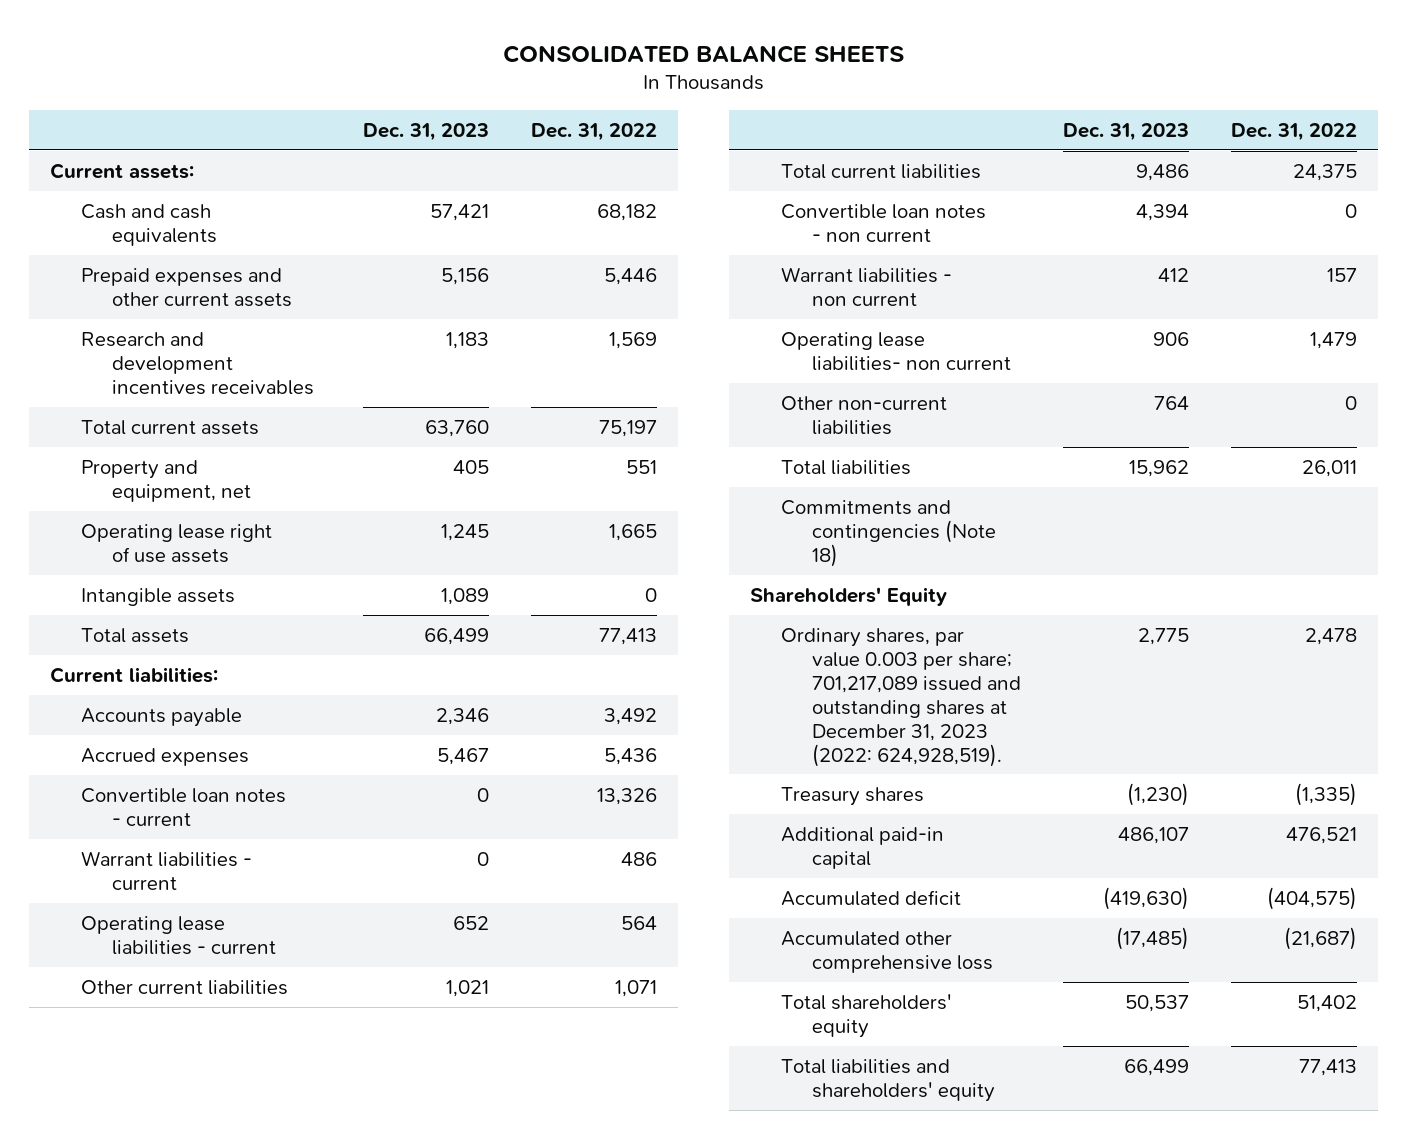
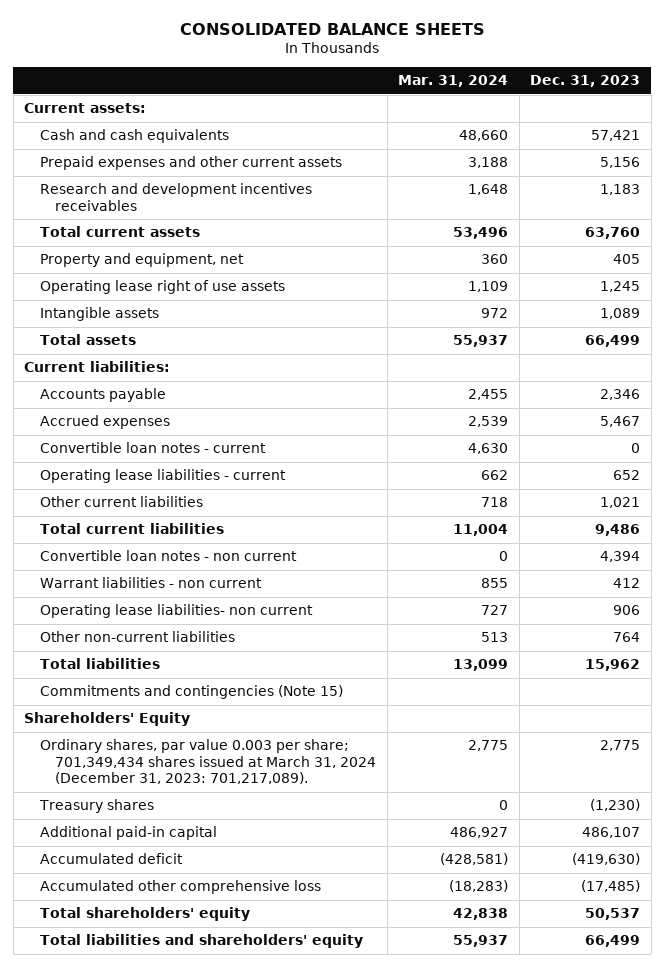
[530,122,657,141] Dec. 31, 2022 -> none
none -> [398,75,509,88] Mar. 31, 2024
[81,850,253,890] Warrant liabilities - current -> none
[781,499,996,567] Commitments and contingencies (Note 18) -> [39,685,343,700] Commitments and contingencies (Note 15)
[781,627,1021,767] Ordinary shares, par value 0.003 per share; 701,217,089 issued and outstanding shares at December 31, 2023 (2022: 624,928,519). -> [39,739,376,785] Ordinary shares, par value 0.003 per share; 701,349,434 shares issued at March 31, 2024 (December 31, 2023: 701,217,089).

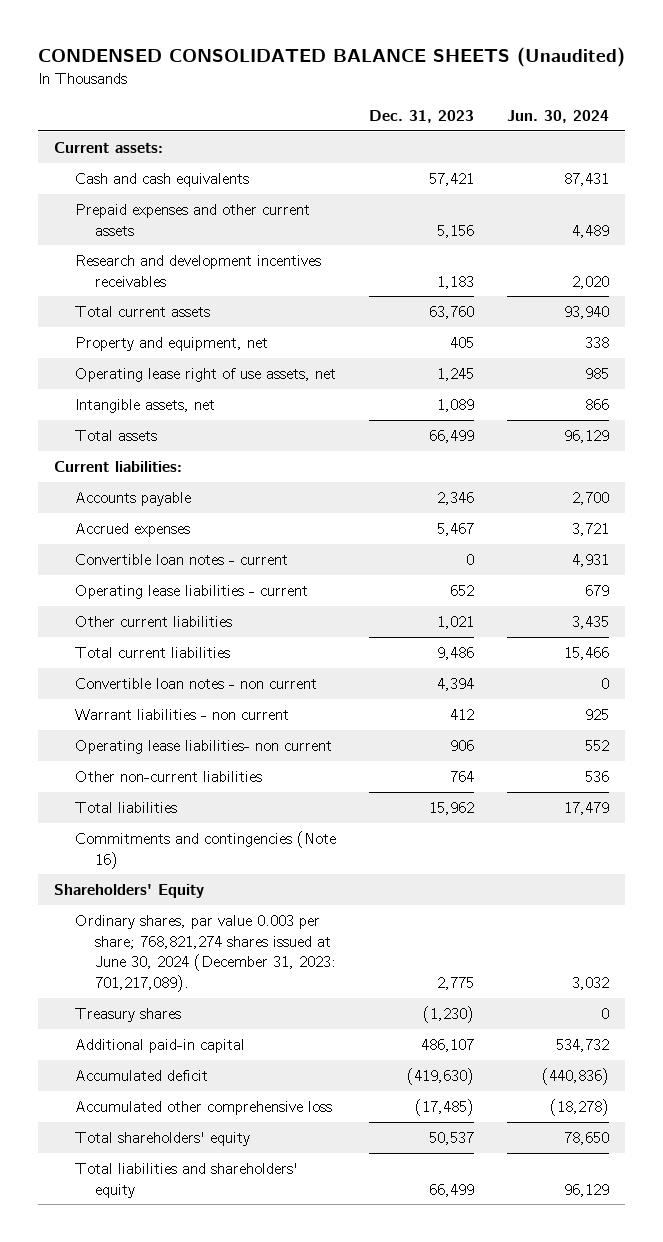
[180,22,486,35] CONSOLIDATED BALANCE SHEETS -> [37,47,625,68] CONDENSED CONSOLIDATED BALANCE SHEETS (Unaudited)
[398,75,509,88] Mar. 31, 2024 -> none
none -> [506,109,609,123] Jun. 30, 2024
[39,280,285,295] Operating lease right of use assets -> [74,367,336,382] Operating lease right of use assets, net
[39,307,159,322] Intangible assets -> [74,398,215,413] Intangible assets, net
[39,685,343,700] Commitments and contingencies (Note 15) -> [74,830,336,869] Commitments and contingencies (Note 16)
[39,739,376,785] Ordinary shares, par value 0.003 per share; 701,349,434 shares issued at March 31, 2024 (December 31, 2023: 701,217,089). -> [74,914,336,992] Ordinary shares, par value 0.003 per share; 768,821,274 shares issued at June 30, 2024 (December 31, 2023: 701,217,089).

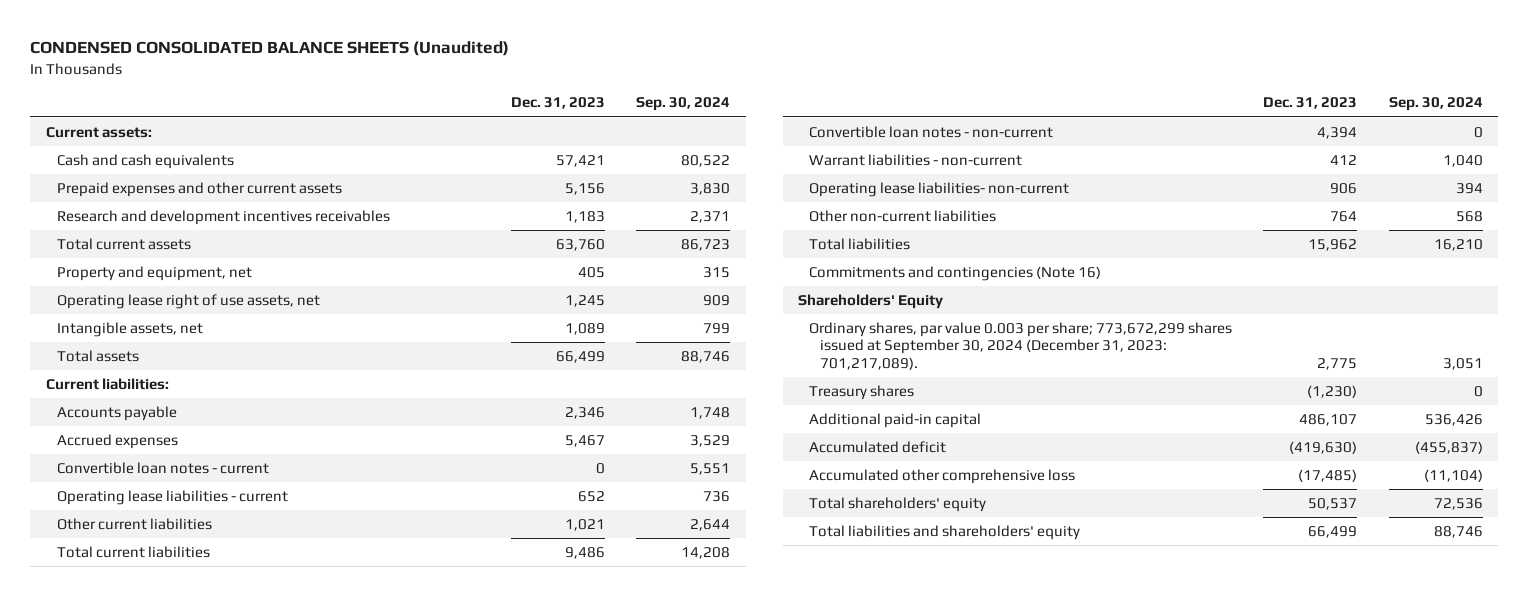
[506,109,609,123] Jun. 30, 2024 -> none
none -> [636,97,731,112] Sep. 30, 2024
[74,677,317,689] Convertible loan notes - non current -> [809,125,1054,138] Convertible loan notes - non-current
[74,708,289,720] Warrant liabilities - non current -> [809,153,1023,166] Warrant liabilities - non-current
[74,739,332,754] Operating lease liabilities- non current -> [809,181,1070,197] Operating lease liabilities- non-current
[74,914,336,992] Ordinary shares, par value 0.003 per share; 768,821,274 shares issued at June 30, 2024 (December 31, 2023: 701,217,089). -> [809,321,1233,370] Ordinary shares, par value 0.003 per share; 773,672,299 shares issued at September 30, 2024 (December 31, 2023: 701,217,089).

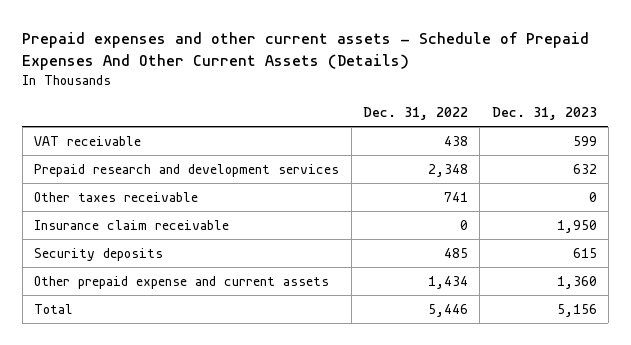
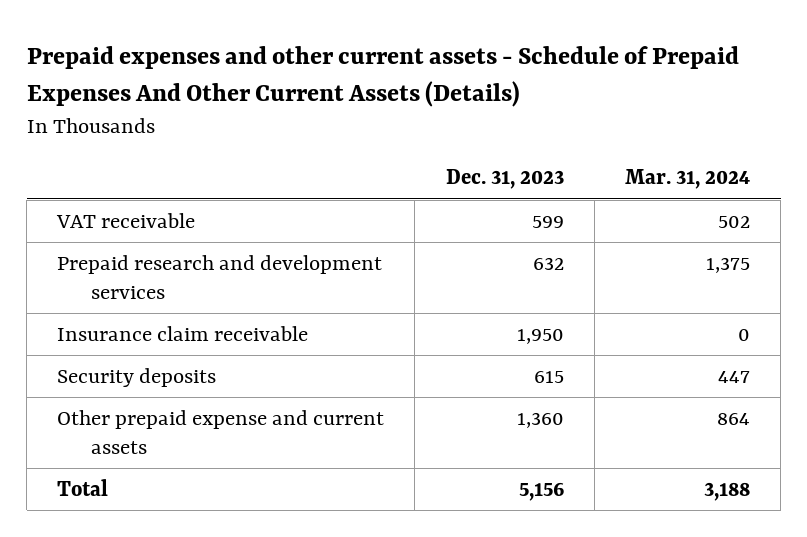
[362,107,468,121] Dec. 31, 2022 -> none
none -> [625,169,751,190] Mar. 31, 2024
[34,191,199,202] Other taxes receivable -> none

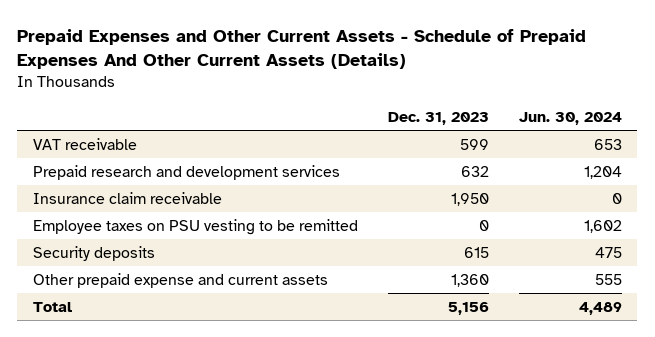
[26,45,739,107] Prepaid expenses and other current assets - Schedule of Prepaid Expenses And Other Current Assets (Details) -> [17,28,587,70] Prepaid Expenses and Other Current Assets - Schedule of Prepaid Expenses And Other Current Assets (Details)
[625,169,751,190] Mar. 31, 2024 -> none
none -> [519,111,623,125] Jun. 30, 2024
none -> [32,218,358,235] Employee taxes on PSU vesting to be remitted

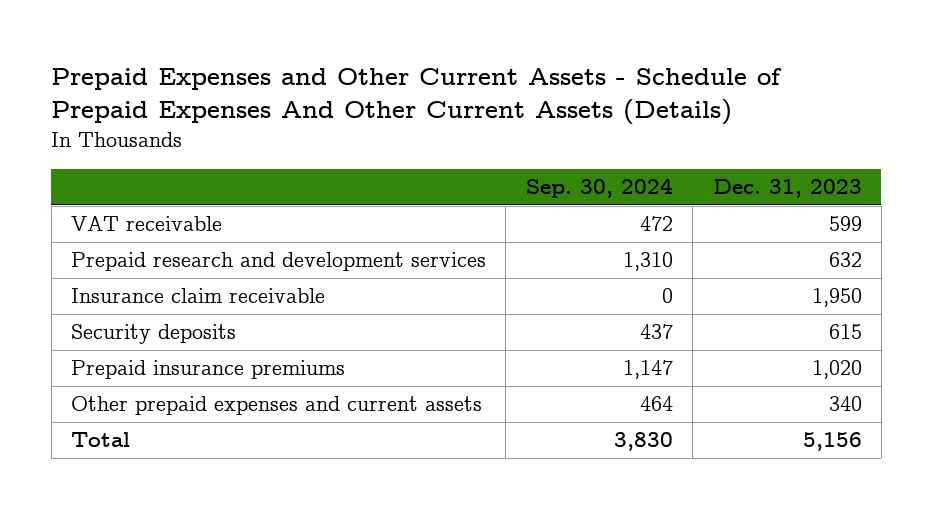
[519,111,623,125] Jun. 30, 2024 -> none
none -> [525,178,673,199] Sep. 30, 2024
[32,218,358,235] Employee taxes on PSU vesting to be remitted -> none
none -> [70,360,345,380] Prepaid insurance premiums
[32,272,328,288] Other prepaid expense and current assets -> [70,396,482,416] Other prepaid expenses and current assets
[450,273,489,287] 1,360 -> [828,396,862,412] 340

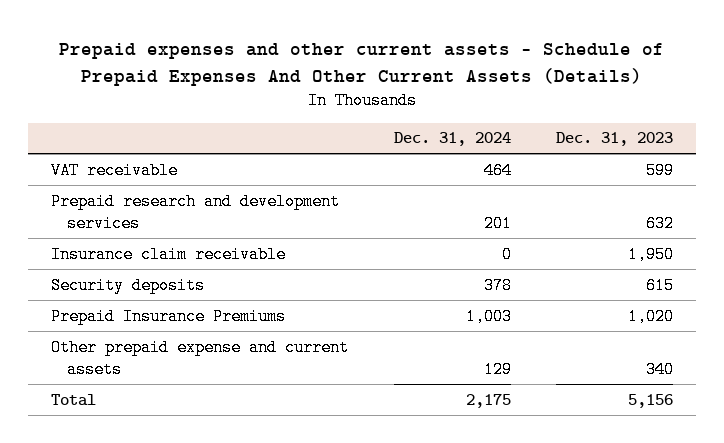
[51,67,783,126] Prepaid Expenses and Other Current Assets - Schedule of Prepaid Expenses And Other Current Assets (Details) -> [59,43,665,87] Prepaid expenses and other current assets - Schedule of Prepaid Expenses And Other Current Assets (Details)
[525,178,673,199] Sep. 30, 2024 -> none
none -> [393,132,511,147] Dec. 31, 2024
[70,360,345,380] Prepaid insurance premiums -> [51,307,287,325] Prepaid Insurance Premiums
[70,396,482,416] Other prepaid expenses and current assets -> [51,338,350,378] Other prepaid expense and current assets

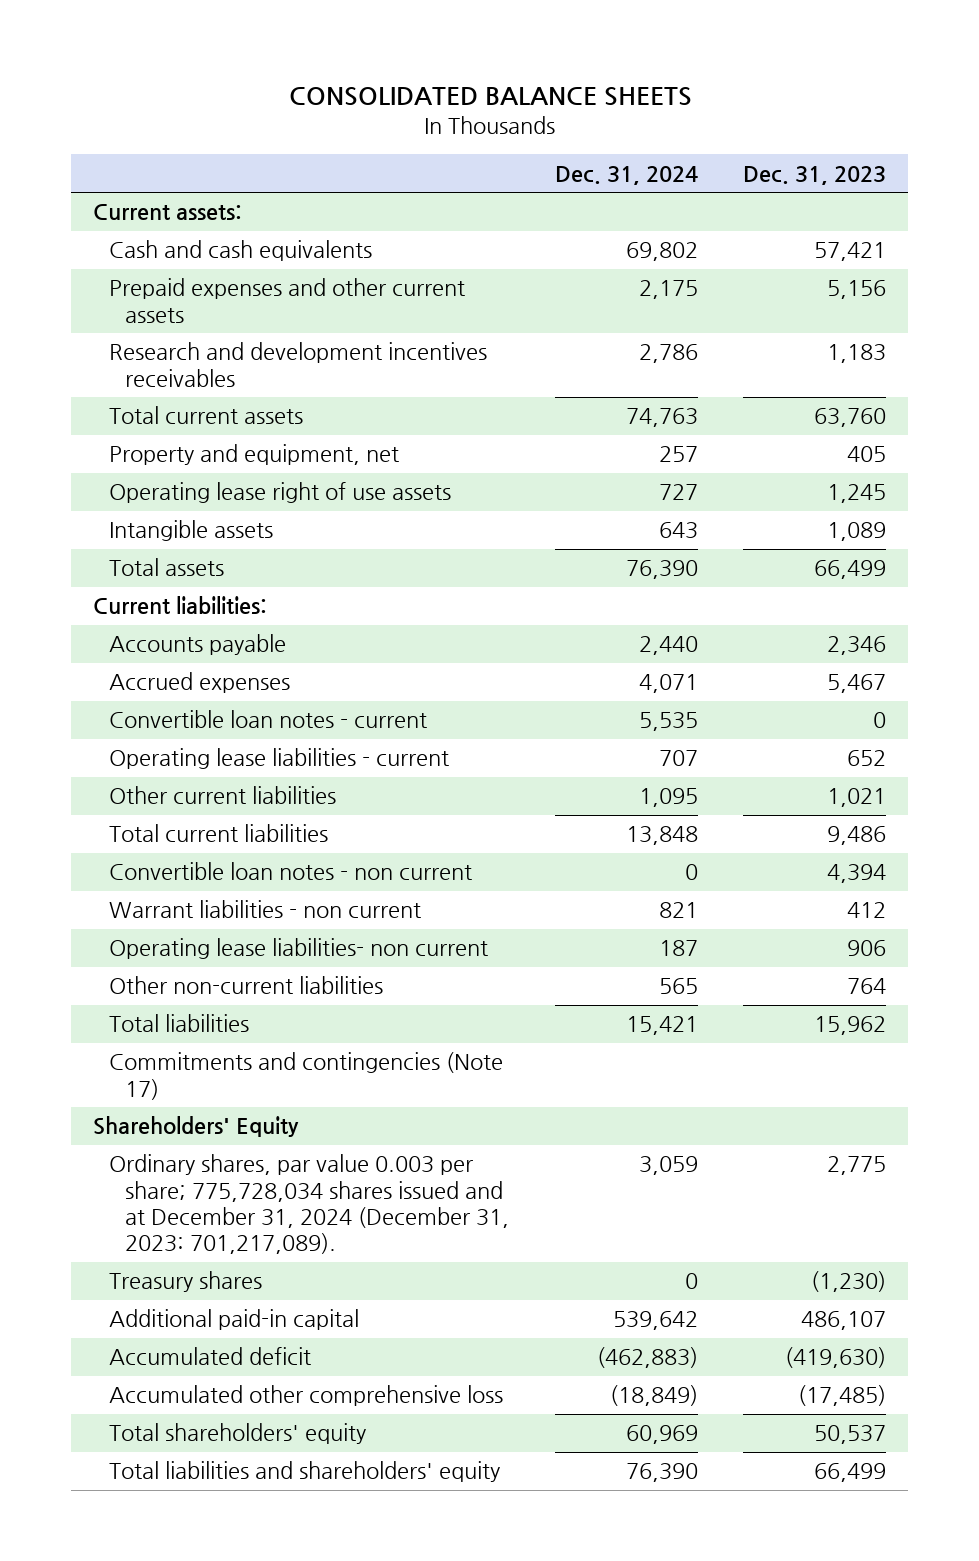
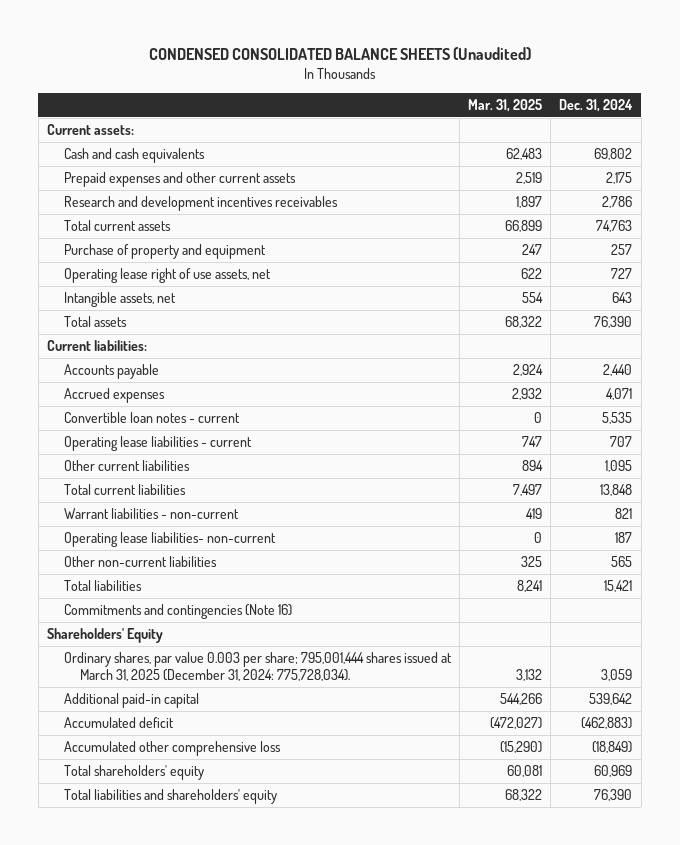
[288,86,692,106] CONSOLIDATED BALANCE SHEETS -> [148,47,531,61] CONDENSED CONSOLIDATED BALANCE SHEETS (Unaudited)
[742,165,886,185] Dec. 31, 2023 -> none
none -> [468,98,543,112] Mar. 31, 2025
[109,444,400,466] Property and equipment, net -> [63,243,266,259] Purchase of property and equipment
[109,482,452,504] Operating lease right of use assets -> [63,267,271,283] Operating lease right of use assets, net
[109,520,274,542] Intangible assets -> [63,291,176,307] Intangible assets, net
[109,862,473,881] Convertible loan notes - non current -> none
[109,900,422,919] Warrant liabilities - non current -> [63,507,239,519] Warrant liabilities - non-current
[109,938,489,960] Operating lease liabilities- non current -> [63,531,276,547] Operating lease liabilities- non-current
[109,1052,504,1100] Commitments and contingencies (Note 17) -> [63,603,292,619] Commitments and contingencies (Note 16)
[109,1271,263,1293] Treasury shares -> none
[109,1154,510,1255] Ordinary shares, par value 0.003 per share; 775,728,034 shares issued and at December 31, 2024 (December 31, 2023: 701,217,089). -> [63,651,452,681] Ordinary shares, par value 0.003 per share; 795,001,444 shares issued at March 31, 2025 (December 31, 2024: 775,728,034).

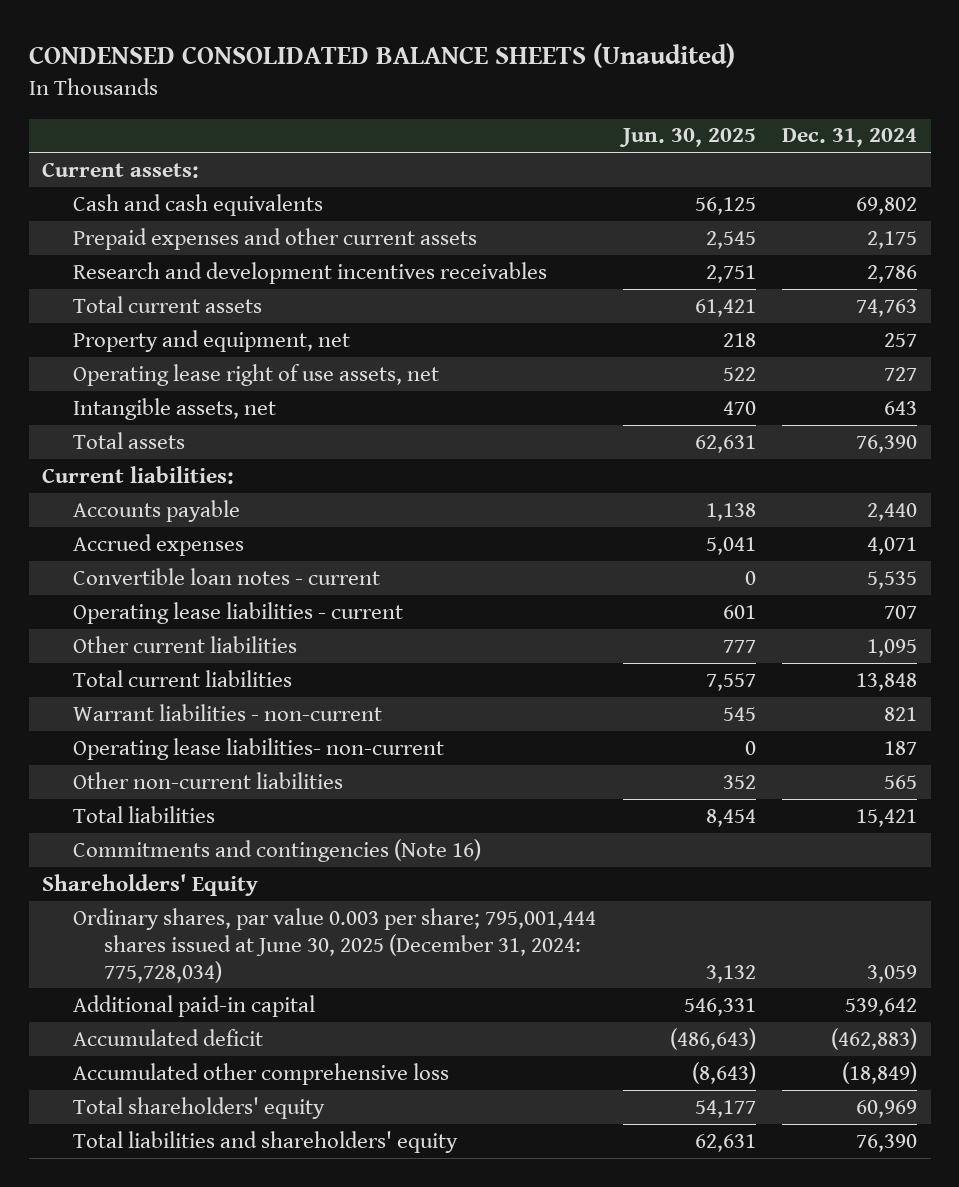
[468,98,543,112] Mar. 31, 2025 -> none
none -> [618,128,756,148] Jun. 30, 2025
[63,243,266,259] Purchase of property and equipment -> [73,329,351,352] Property and equipment, net
[63,651,452,681] Ordinary shares, par value 0.003 per share; 795,001,444 shares issued at March 31, 2025 (December 31, 2024: 775,728,034). -> [73,907,597,983] Ordinary shares, par value 0.003 per share; 795,001,444 shares issued at June 30, 2025 (December 31, 2024: 775,728,034)

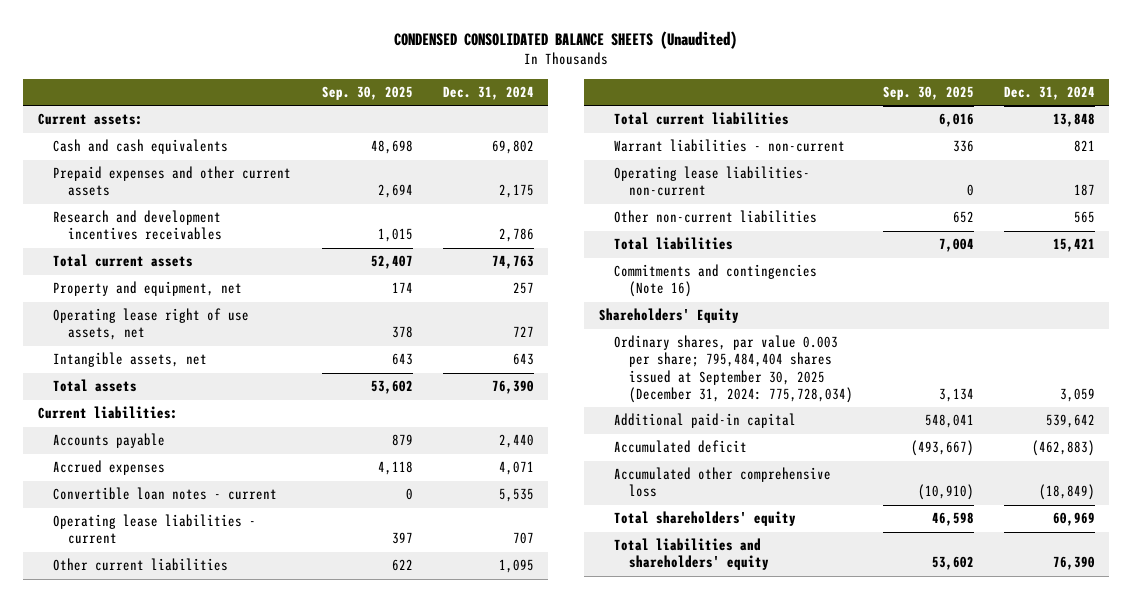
[618,128,756,148] Jun. 30, 2025 -> none
none -> [321,85,413,100] Sep. 30, 2025
[73,907,597,983] Ordinary shares, par value 0.003 per share; 795,001,444 shares issued at June 30, 2025 (December 31, 2024: 775,728,034) -> [613,335,854,403] Ordinary shares, par value 0.003 per share; 795,484,404 shares issued at September 30, 2025 (December 31, 2024: 775,728,034)

